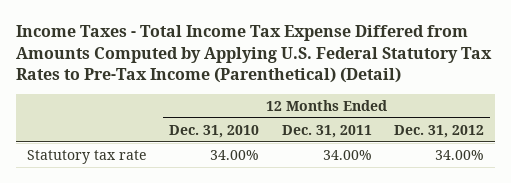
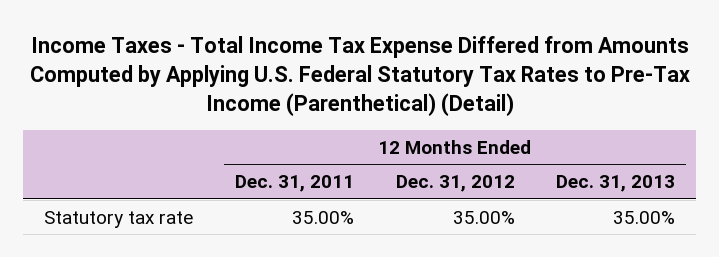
[168,124,259,138] Dec. 31, 2010 -> none
none -> [556,175,676,193] Dec. 31, 2013
[322,149,372,160] 34.00% -> [291,210,354,224] 35.00%
[435,149,485,160] 34.00% -> [452,210,515,224] 35.00%

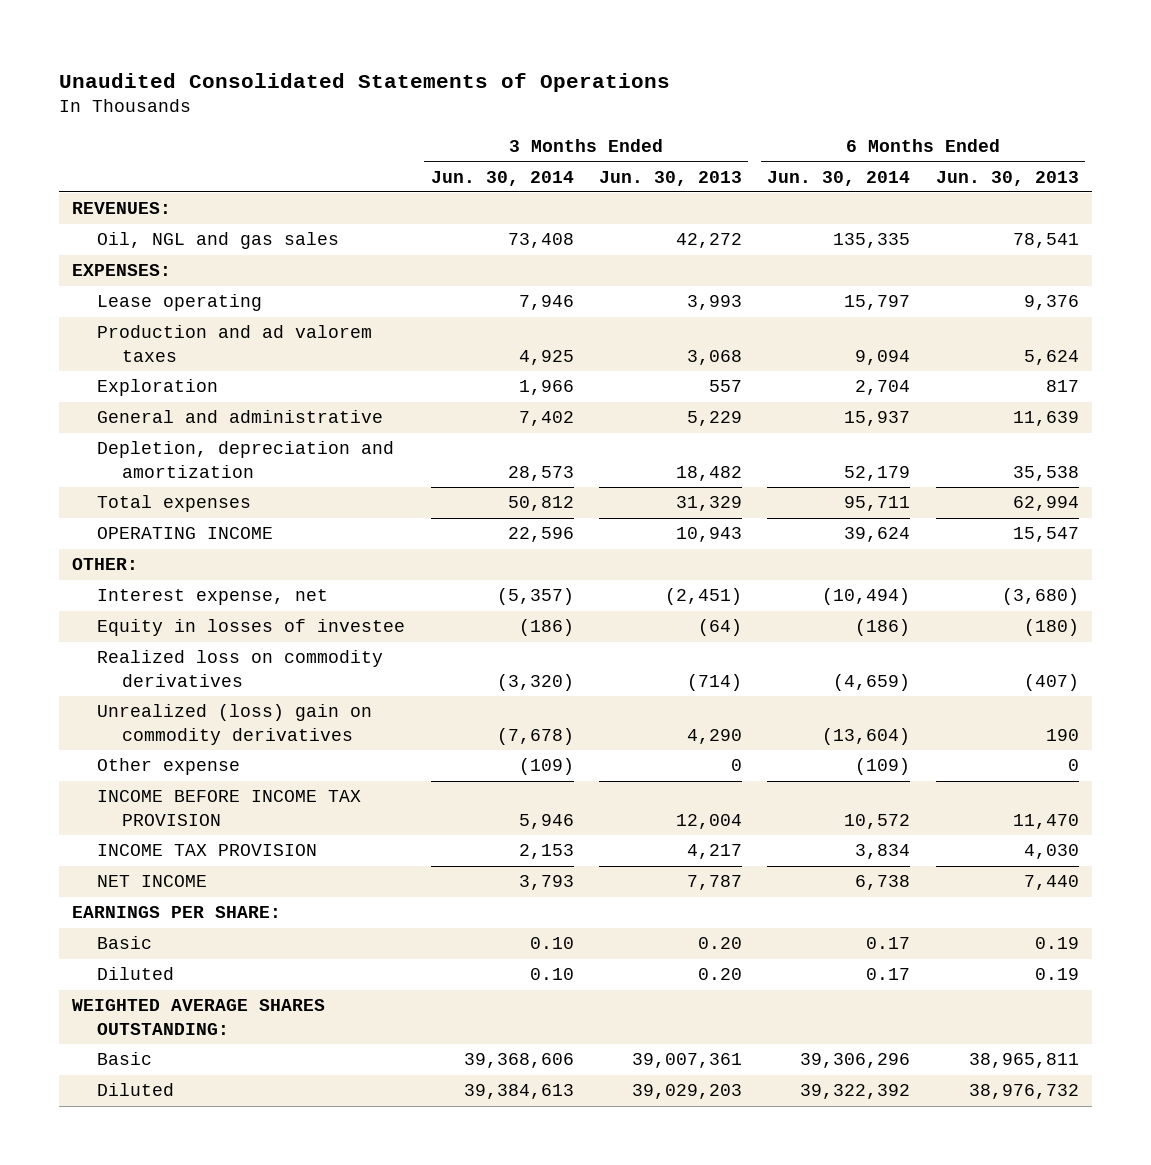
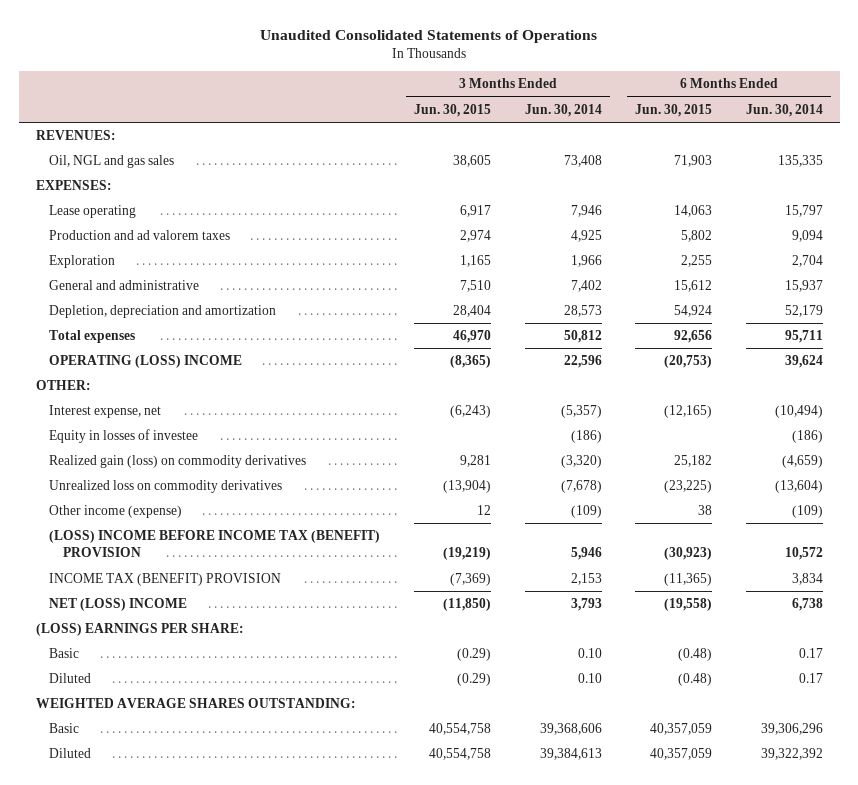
[599,170,743,186] Jun. 30, 2013 -> none
[935,170,1079,186] Jun. 30, 2013 -> none
none -> [414,103,492,117] Jun. 30, 2015
none -> [635,103,713,117] Jun. 30, 2015
[97,527,274,540] OPERATING INCOME -> [49,355,243,369] OPERATING (LOSS) INCOME
[97,650,384,688] Realized loss on commodity derivatives -> [49,455,307,469] Realized gain (loss) on commodity derivatives
[97,704,373,746] Unrealized (loss) gain on commodity derivatives -> [49,480,283,494] Unrealized loss on commodity derivatives
[97,758,241,776] Other expense -> [49,505,183,519] Other income (expense)
[97,790,362,827] INCOME BEFORE INCOME TAX PROVISION -> [49,530,381,558] (LOSS) INCOME BEFORE INCOME TAX (BENEFIT) PROVISION
[97,844,318,857] INCOME TAX PROVISION -> [49,573,282,587] INCOME TAX (BENEFIT) PROVISION
[97,875,208,888] NET INCOME -> [49,598,188,612] NET (LOSS) INCOME
[71,906,281,919] EARNINGS PER SHARE: -> [35,623,244,637] (LOSS) EARNINGS PER SHARE:

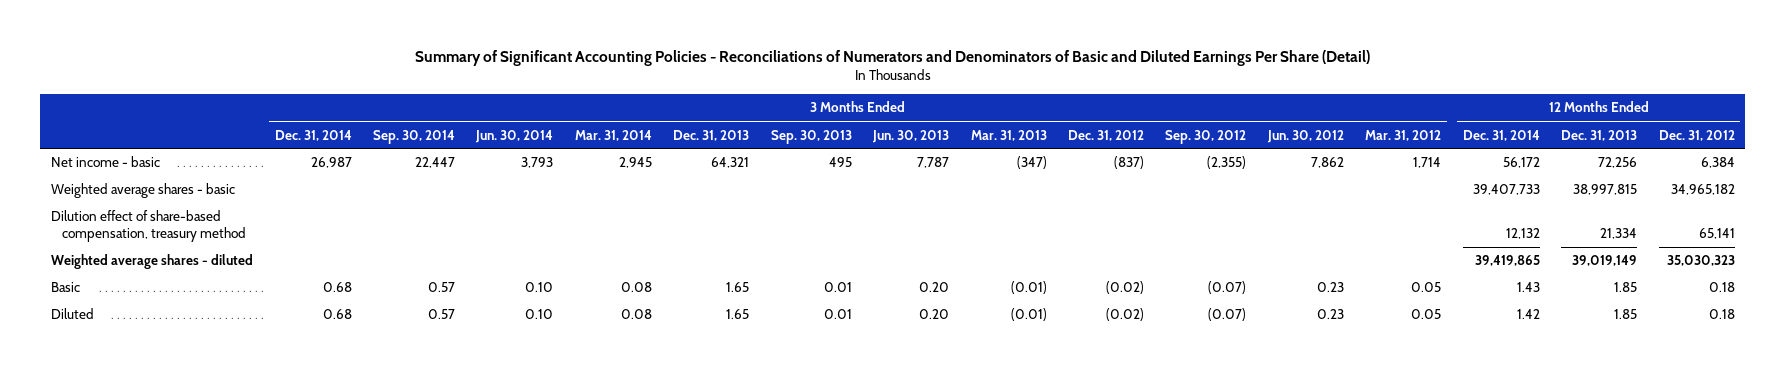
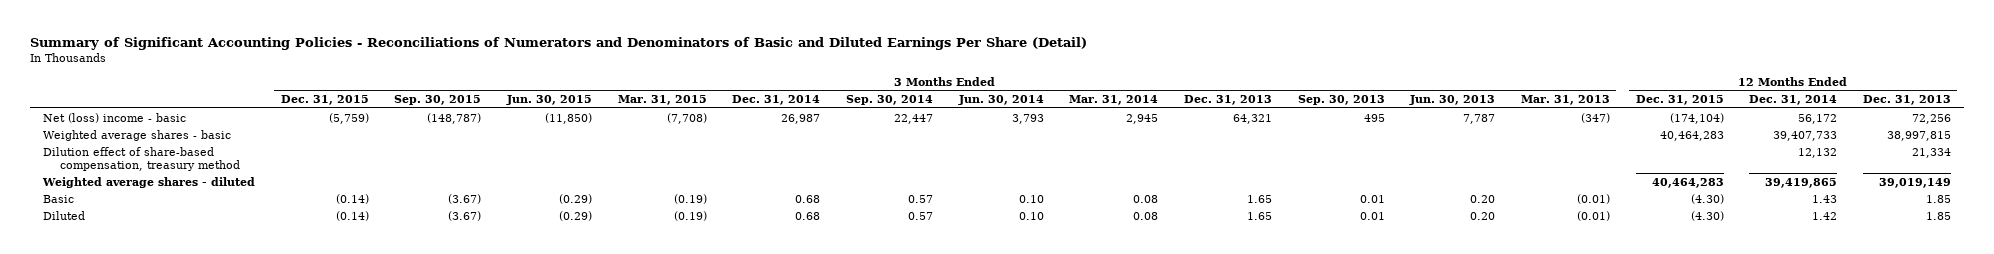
[1067,129,1144,141] Dec. 31, 2012 -> none
[1165,129,1247,144] Sep. 30, 2012 -> none
[1266,129,1344,143] Jun. 30, 2012 -> none
[1365,129,1442,141] Mar. 31, 2012 -> none
[1658,129,1735,141] Dec. 31, 2012 -> none
none -> [280,95,369,106] Dec. 31, 2015
none -> [394,95,482,106] Sep. 30, 2015
none -> [506,95,593,106] Jun. 30, 2015
none -> [617,95,707,106] Mar. 31, 2015
none -> [1635,95,1724,106] Dec. 31, 2015
[51,156,161,168] Net income - basic -> [43,112,187,123] Net (loss) income - basic

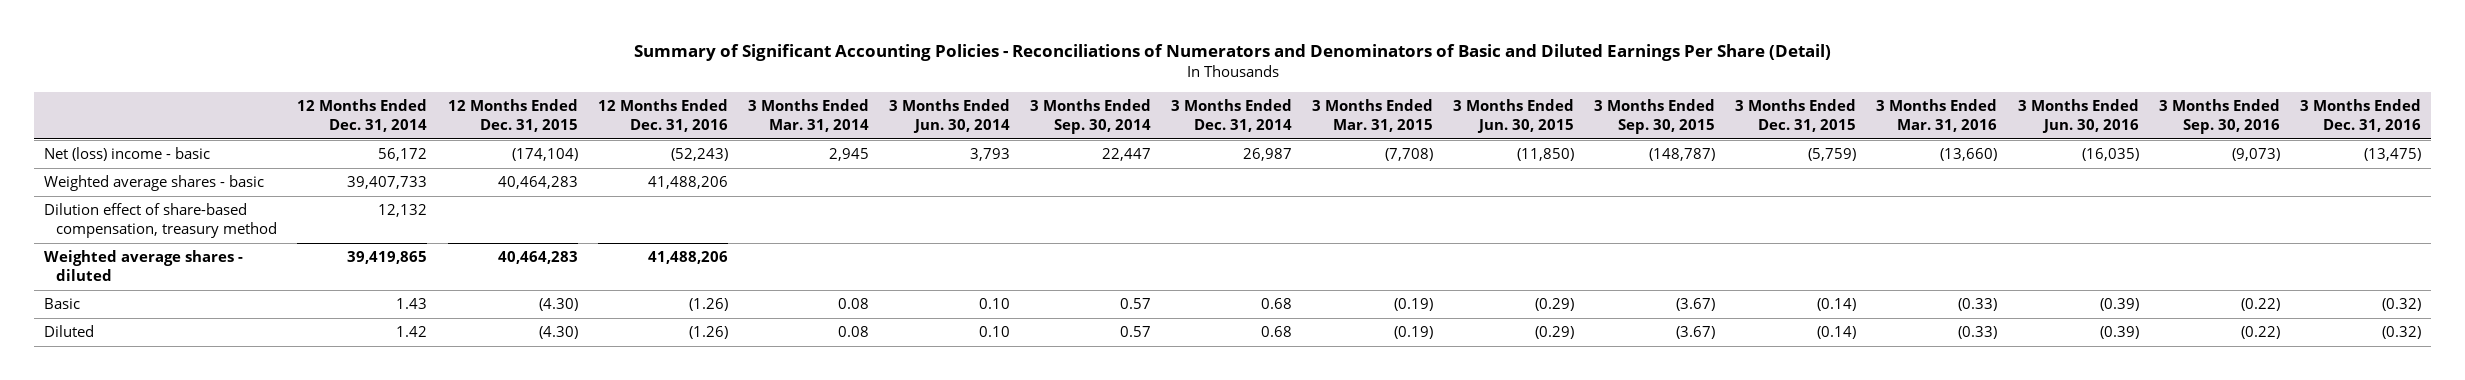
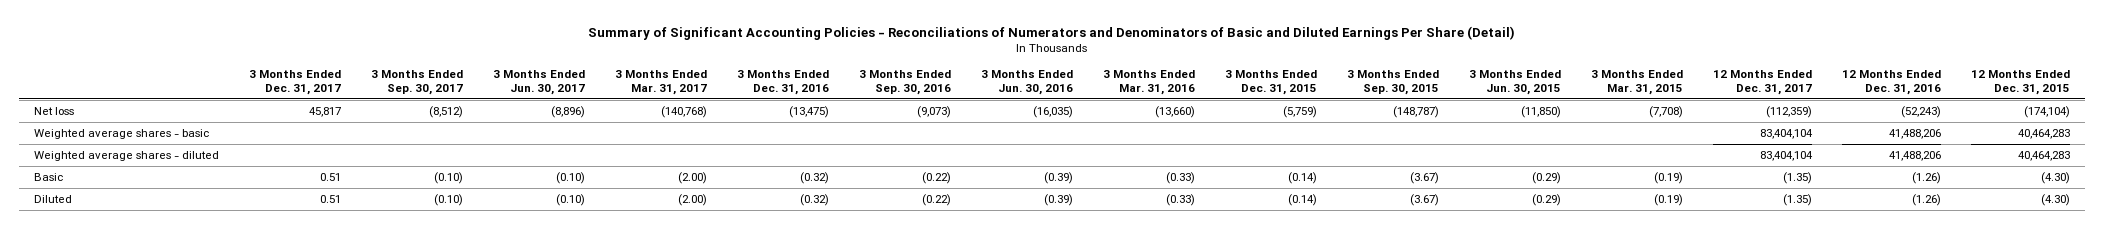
[297,99,428,133] 12 Months Ended Dec. 31, 2014 -> none
[747,99,869,133] 3 Months Ended Mar. 31, 2014 -> none
[888,99,1010,134] 3 Months Ended Jun. 30, 2014 -> none
[1029,99,1151,135] 3 Months Ended Sep. 30, 2014 -> none
[1171,99,1293,133] 3 Months Ended Dec. 31, 2014 -> none
none -> [248,70,341,96] 3 Months Ended Dec. 31, 2017
none -> [370,70,463,96] 3 Months Ended Sep. 30, 2017
none -> [492,70,585,96] 3 Months Ended Jun. 30, 2017
none -> [615,70,708,96] 3 Months Ended Mar. 31, 2017
none -> [1713,70,1813,96] 12 Months Ended Dec. 31, 2017
[44,147,211,162] Net (loss) income - basic -> [33,106,74,115] Net loss
[44,203,278,239] Dilution effect of share-based compensation, treasury method -> none

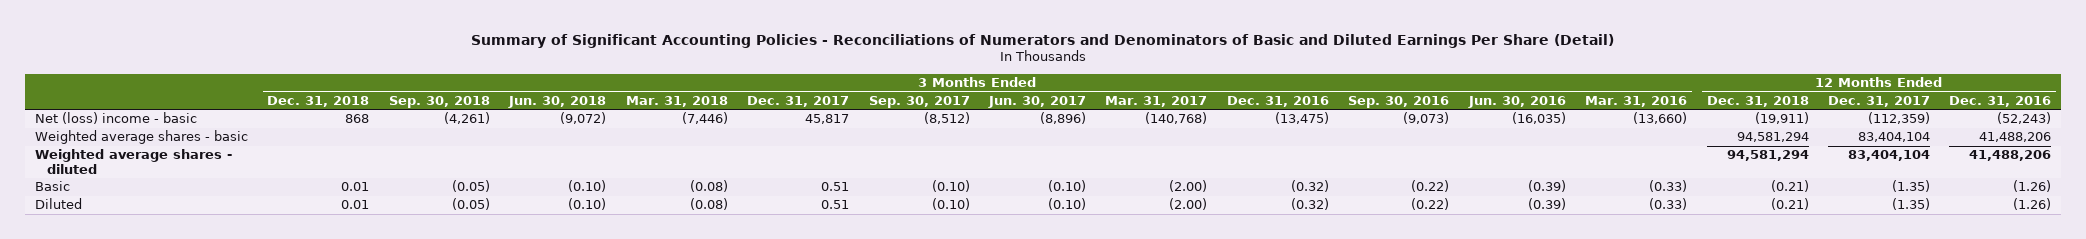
[1225,70,1318,96] 3 Months Ended Dec. 31, 2015 -> none
[1347,70,1440,96] 3 Months Ended Sep. 30, 2015 -> none
[1469,70,1562,96] 3 Months Ended Jun. 30, 2015 -> none
[1591,70,1684,96] 3 Months Ended Mar. 31, 2015 -> none
[1971,70,2071,96] 12 Months Ended Dec. 31, 2015 -> none
none -> [267,95,370,107] Dec. 31, 2018
none -> [388,95,490,108] Sep. 30, 2018
none -> [508,95,607,108] Jun. 30, 2018
none -> [625,95,728,107] Mar. 31, 2018
none -> [1706,95,1809,107] Dec. 31, 2018
[33,106,74,115] Net loss -> [34,112,197,125] Net (loss) income - basic

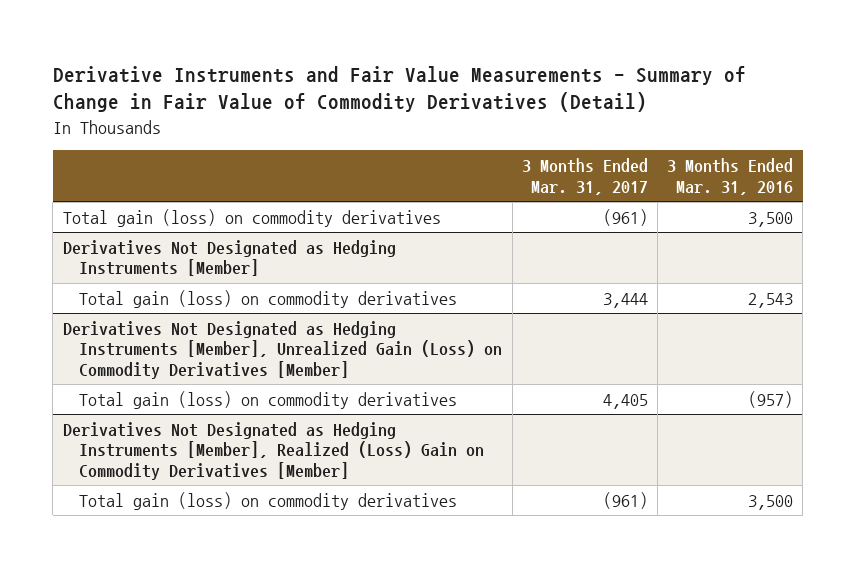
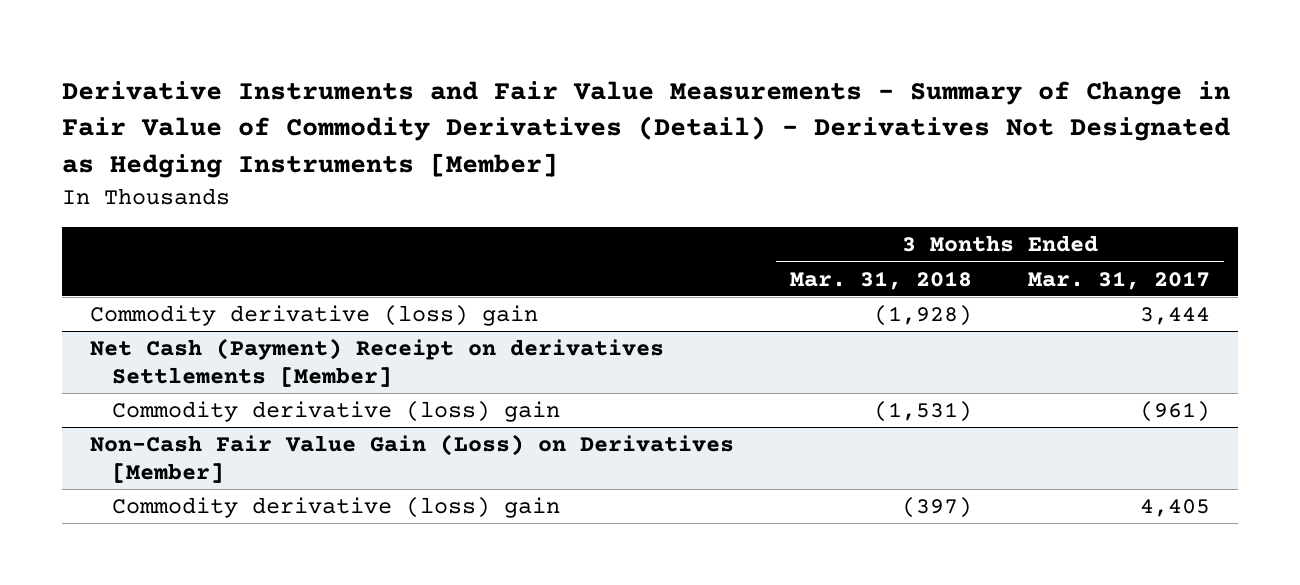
[52,65,746,113] Derivative Instruments and Fair Value Measurements - Summary of Change in Fair Value of Commodity Derivatives (Detail) -> [62,80,1231,178] Derivative Instruments and Fair Value Measurements - Summary of Change in Fair Value of Commodity Derivatives (Detail) - Derivatives Not Designated as Hedging Instruments [Member]
[667,158,794,195] 3 Months Ended Mar. 31, 2016 -> none
none -> [790,270,973,290] Mar. 31, 2018
[62,320,503,380] Derivatives Not Designated as Hedging Instruments [Member], Unrealized Gain (Loss) on Commodity Derivatives [Member] -> none
[62,421,485,481] Derivatives Not Designated as Hedging Instruments [Member], Realized (Loss) Gain on Commodity Derivatives [Member] -> none
[79,491,458,510] Total gain (loss) on commodity derivatives -> none
[62,208,441,227] Total gain (loss) on commodity derivatives -> [90,305,539,327] Commodity derivative (loss) gain
[602,208,648,226] (961) -> [1139,307,1210,326] 3,444
[62,239,396,277] Derivatives Not Designated as Hedging Instruments [Member] -> [90,338,665,388] Net Cash (Payment) Receipt on derivatives Settlements [Member]
[79,289,458,308] Total gain (loss) on commodity derivatives -> [112,401,561,423] Commodity derivative (loss) gain
[602,292,648,308] 3,444 -> [1139,401,1210,423] (961)
none -> [90,434,735,484] Non-Cash Fair Value Gain (Loss) on Derivatives [Member]
[79,390,458,409] Total gain (loss) on commodity derivatives -> [112,497,561,519] Commodity derivative (loss) gain

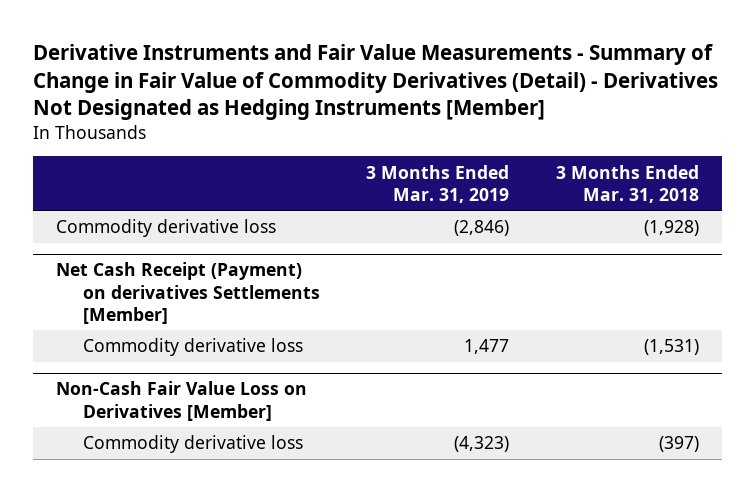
[1027,270,1210,290] Mar. 31, 2017 -> none
none -> [366,164,510,203] 3 Months Ended Mar. 31, 2019
[90,305,539,327] Commodity derivative (loss) gain -> [56,219,277,238] Commodity derivative loss
[90,338,665,388] Net Cash (Payment) Receipt on derivatives Settlements [Member] -> [56,262,320,324] Net Cash Receipt (Payment) on derivatives Settlements [Member]
[112,401,561,423] Commodity derivative (loss) gain -> [82,338,303,357] Commodity derivative loss
[90,434,735,484] Non-Cash Fair Value Gain (Loss) on Derivatives [Member] -> [56,381,308,421] Non-Cash Fair Value Loss on Derivatives [Member]
[112,497,561,519] Commodity derivative (loss) gain -> [82,435,303,454] Commodity derivative loss

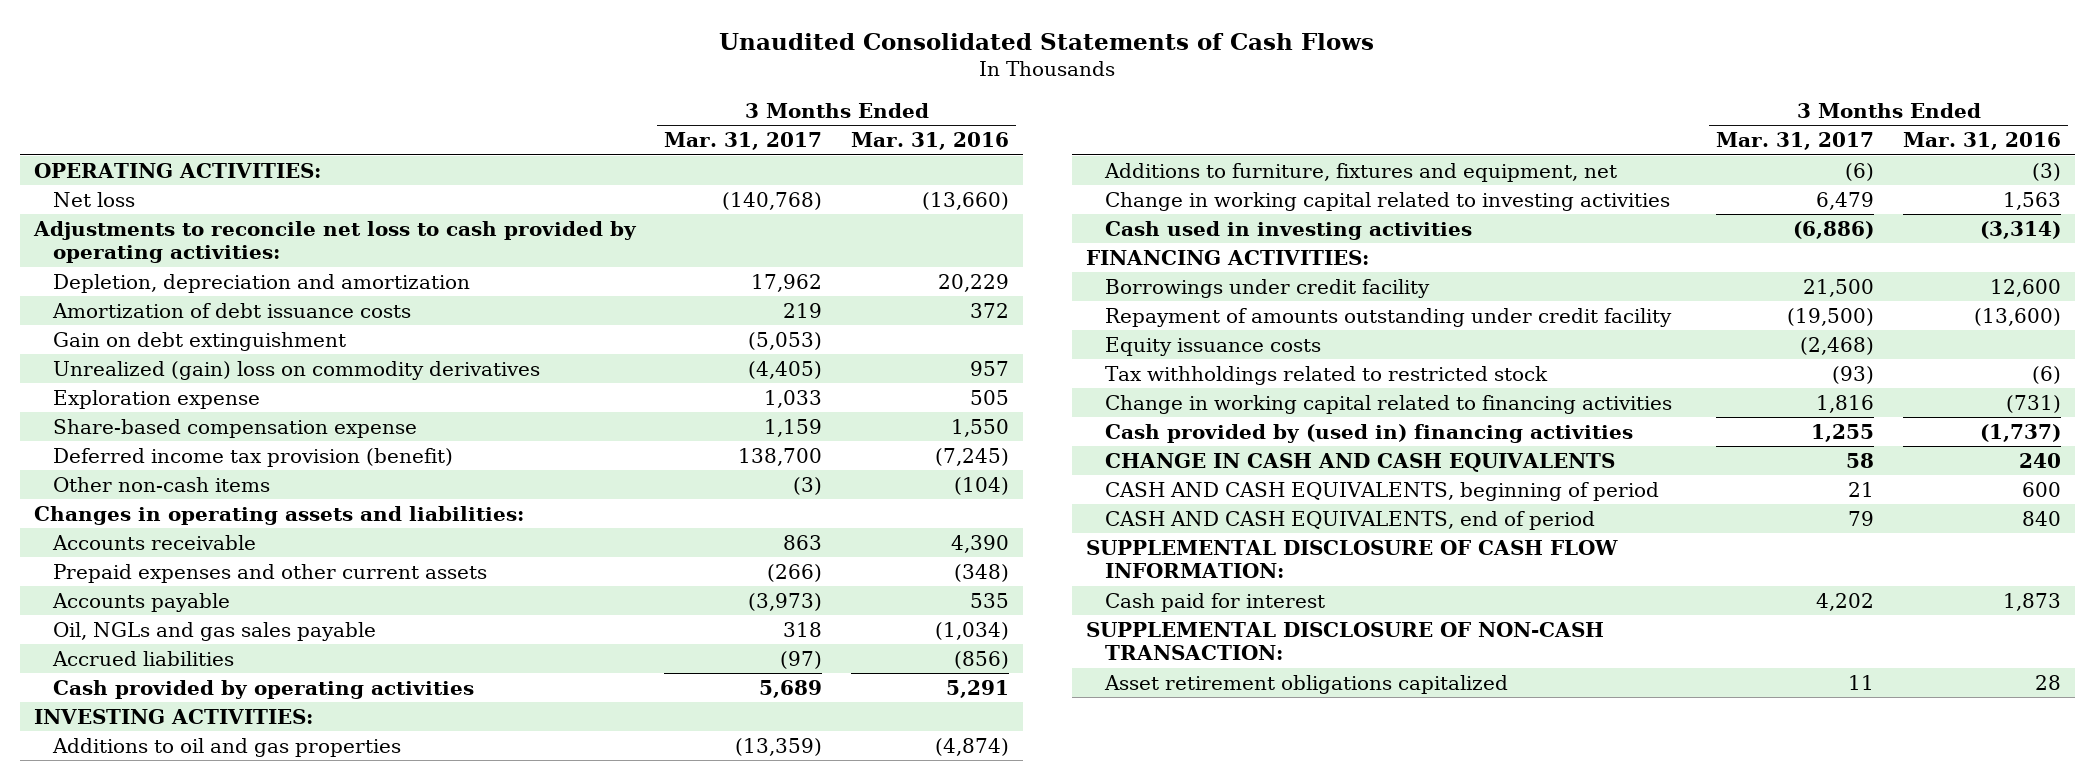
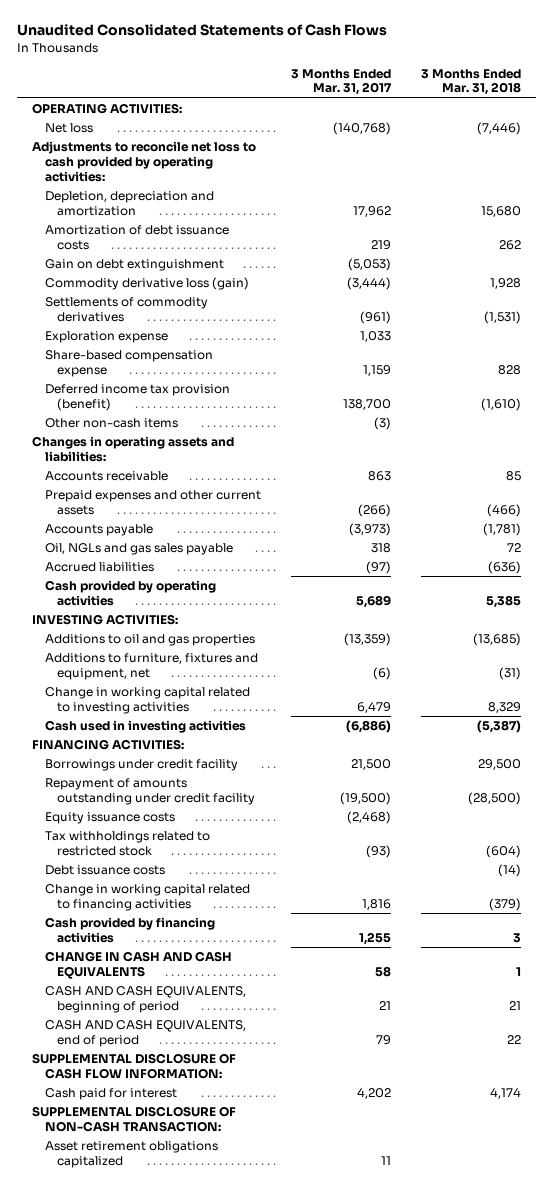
[850,132,1009,151] Mar. 31, 2016 -> none
none -> [421,68,522,96] 3 Months Ended Mar. 31, 2018
[53,360,541,380] Unrealized (gain) loss on commodity derivatives -> none
none -> [44,276,249,290] Commodity derivative loss (gain)
none -> [44,296,208,322] Settlements of commodity derivatives
none -> [44,864,165,875] Debt issuance costs
[1105,423,1634,443] Cash provided by (used in) financing activities -> [44,916,215,943] Cash provided by financing activities

